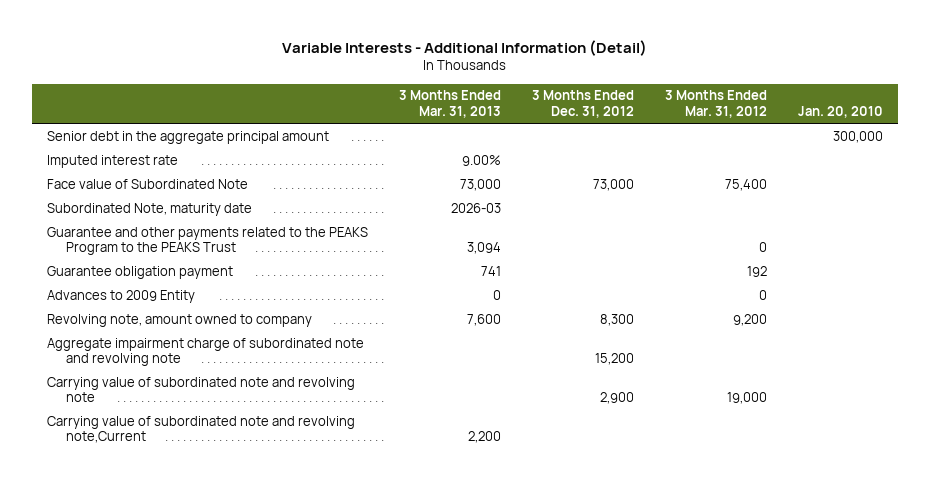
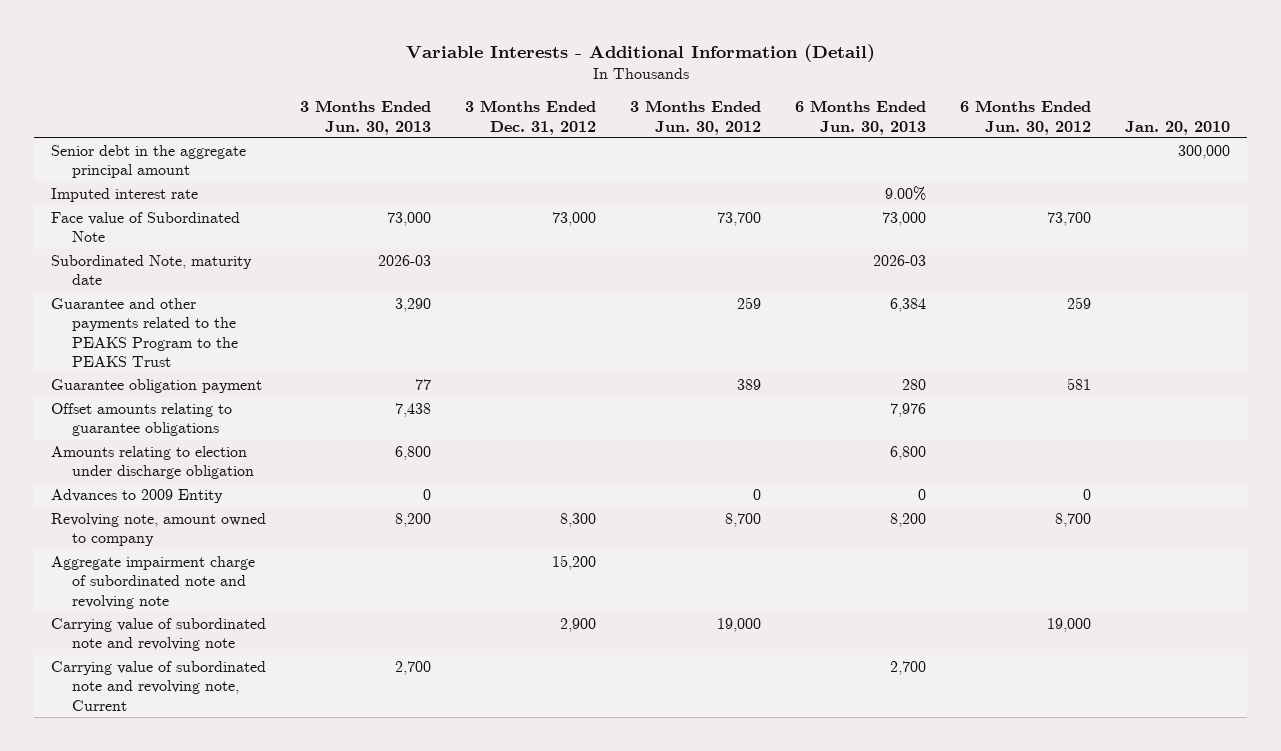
[399,90,502,118] 3 Months Ended Mar. 31, 2013 -> none
[664,90,767,118] 3 Months Ended Mar. 31, 2012 -> none
none -> [300,100,432,135] 3 Months Ended Jun. 30, 2013
none -> [630,100,762,135] 3 Months Ended Jun. 30, 2012
none -> [795,100,927,135] 6 Months Ended Jun. 30, 2013
none -> [960,100,1092,135] 6 Months Ended Jun. 30, 2012
none -> [51,403,233,437] Offset amounts relating to guarantee obligations
none -> [51,446,254,480] Amounts relating to election under discharge obligation
[47,415,356,444] Carrying value of subordinated note and revolving note,Current -> [51,661,267,711] Carrying value of subordinated note and revolving note, Current

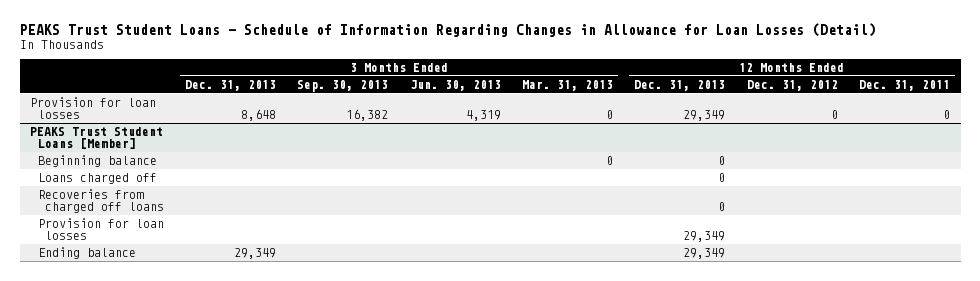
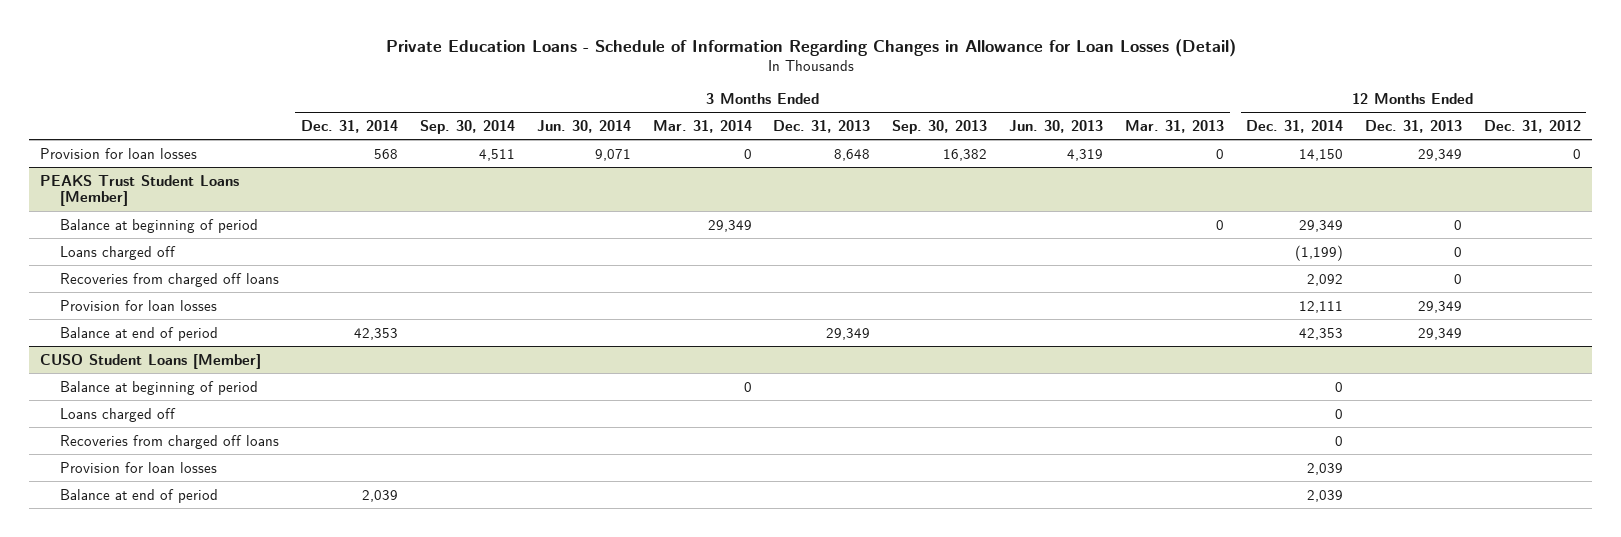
[19,23,876,38] PEAKS Trust Student Loans - Schedule of Information Regarding Changes in Allowance for Loan Losses (Detail) -> [385,38,1236,57] Private Education Loans - Schedule of Information Regarding Changes in Allowance for Loan Losses (Detail)
[858,79,950,91] Dec. 31, 2011 -> none
none -> [300,119,398,133] Dec. 31, 2014
none -> [419,119,515,134] Sep. 30, 2014
none -> [536,119,631,133] Jun. 30, 2014
none -> [652,119,752,133] Mar. 31, 2014
none -> [1246,119,1344,133] Dec. 31, 2014
[37,155,157,168] Beginning balance -> [60,218,259,233] Balance at beginning of period
[37,247,136,260] Ending balance -> [60,326,219,341] Balance at end of period
none -> [40,353,262,369] CUSO Student Loans [Member]
none -> [60,380,259,395] Balance at beginning of period
none -> [60,407,177,422] Loans charged off
none -> [60,434,280,449] Recoveries from charged off loans
none -> [60,461,218,473] Provision for loan losses
none -> [60,488,219,503] Balance at end of period

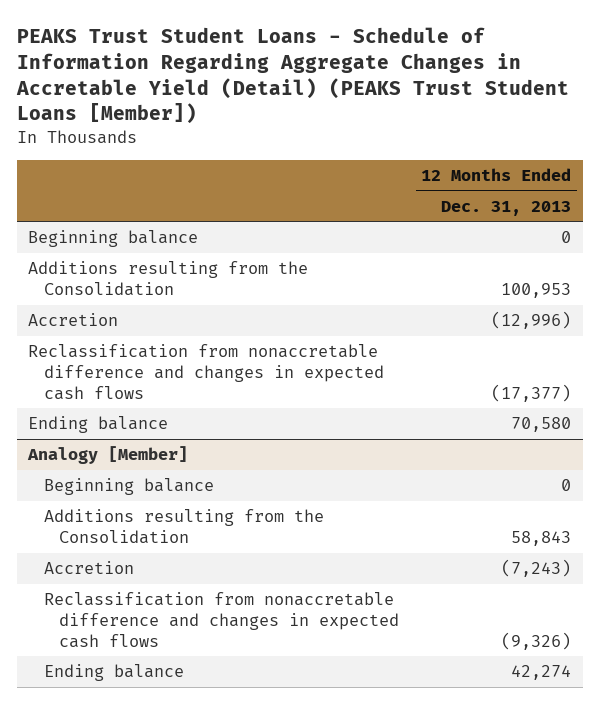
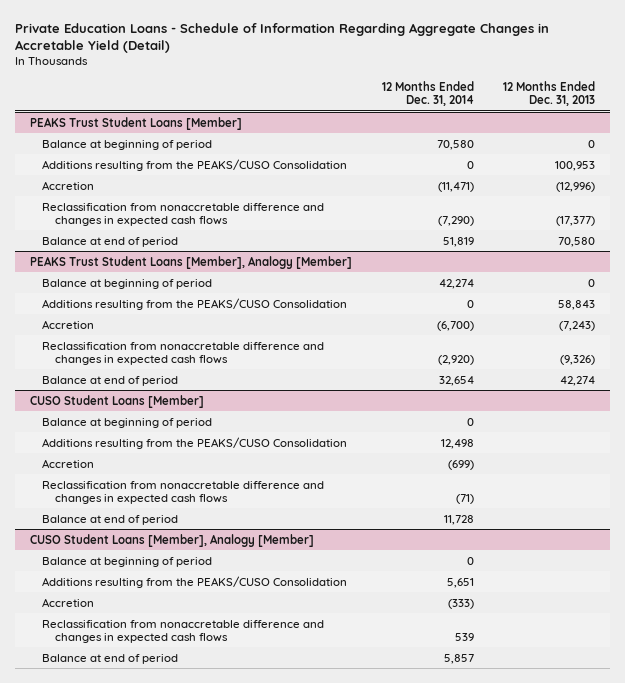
[16,26,570,125] PEAKS Trust Student Loans - Schedule of Information Regarding Aggregate Changes in Accretable Yield (Detail) (PEAKS Trust Student Loans [Member]) -> [15,22,550,54] Private Education Loans - Schedule of Information Regarding Aggregate Changes in Accretable Yield (Detail)
none -> [381,81,474,107] 12 Months Ended Dec. 31, 2014
none -> [29,116,242,130] PEAKS Trust Student Loans [Member]
[28,230,199,248] Beginning balance -> [42,139,213,150] Balance at beginning of period
[28,261,309,296] Additions resulting from the Consolidation -> [42,158,348,171] Additions resulting from the PEAKS/CUSO Consolidation
[28,416,169,434] Ending balance -> [42,236,179,247] Balance at end of period
[27,446,189,465] Analogy [Member] -> [29,255,352,269] PEAKS Trust Student Loans [Member], Analogy [Member]
[43,478,214,496] Beginning balance -> [42,278,213,289] Balance at beginning of period
[43,509,324,544] Additions resulting from the Consolidation -> [42,297,348,310] Additions resulting from the PEAKS/CUSO Consolidation
[43,664,184,682] Ending balance -> [42,375,179,386] Balance at end of period
none -> [29,394,204,408] CUSO Student Loans [Member]
none -> [42,417,213,428] Balance at beginning of period
none -> [42,436,348,449] Additions resulting from the PEAKS/CUSO Consolidation
none -> [42,458,95,468] Accretion
none -> [42,480,325,504] Reclassification from nonaccretable difference and changes in expected cash flows
none -> [42,514,179,525] Balance at end of period
none -> [29,533,314,547] CUSO Student Loans [Member], Analogy [Member]
none -> [42,556,213,567] Balance at beginning of period
none -> [42,575,348,588] Additions resulting from the PEAKS/CUSO Consolidation
none -> [42,597,95,607] Accretion
none -> [42,619,325,643] Reclassification from nonaccretable difference and changes in expected cash flows
none -> [42,653,179,664] Balance at end of period

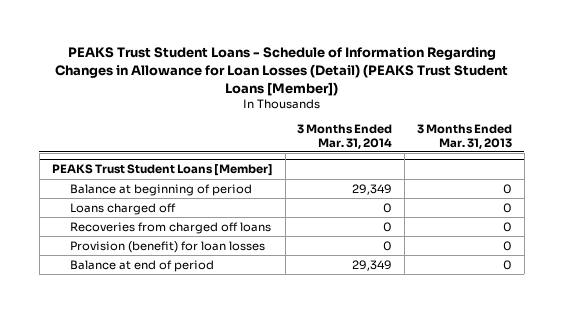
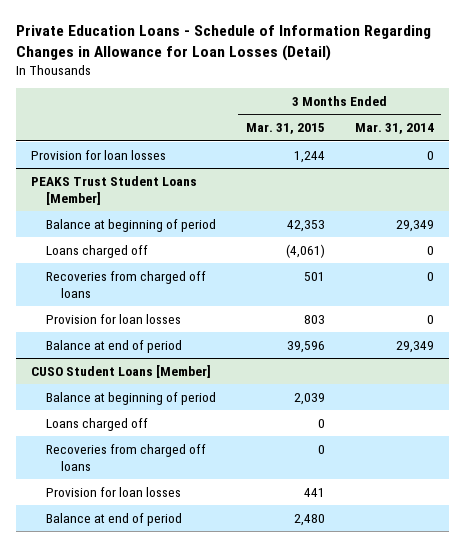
[54,47,508,96] PEAKS Trust Student Loans - Schedule of Information Regarding Changes in Allowance for Loan Losses (Detail) (PEAKS Trust Student Loans [Member]) -> [15,25,431,61] Private Education Loans - Schedule of Information Regarding Changes in Allowance for Loan Losses (Detail)
[416,124,512,149] 3 Months Ended Mar. 31, 2013 -> none
none -> [245,123,325,135] Mar. 31, 2015
none -> [30,149,166,160] Provision for loan losses
[69,240,265,253] Provision (benefit) for loan losses -> [45,313,181,324] Provision for loan losses
none -> [30,364,211,378] CUSO Student Loans [Member]
none -> [45,391,216,405] Balance at beginning of period
none -> [45,417,148,431] Loans charged off
none -> [45,443,206,471] Recoveries from charged off loans
none -> [45,486,181,497] Provision for loan losses
none -> [45,512,182,526] Balance at end of period

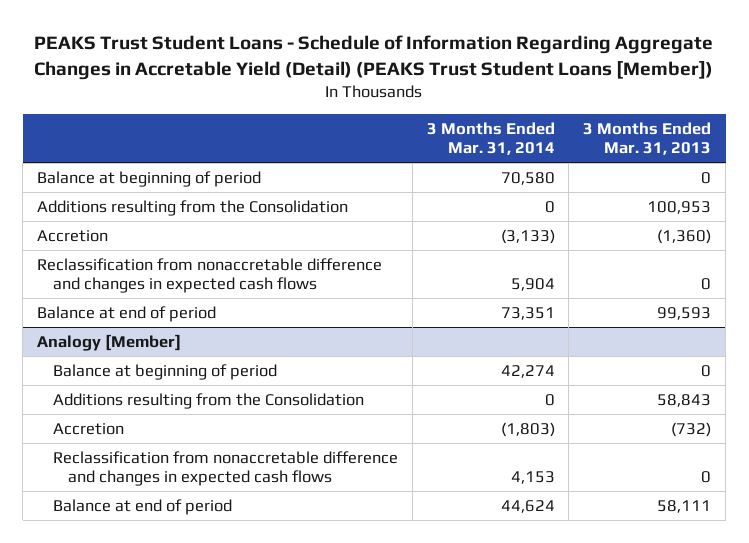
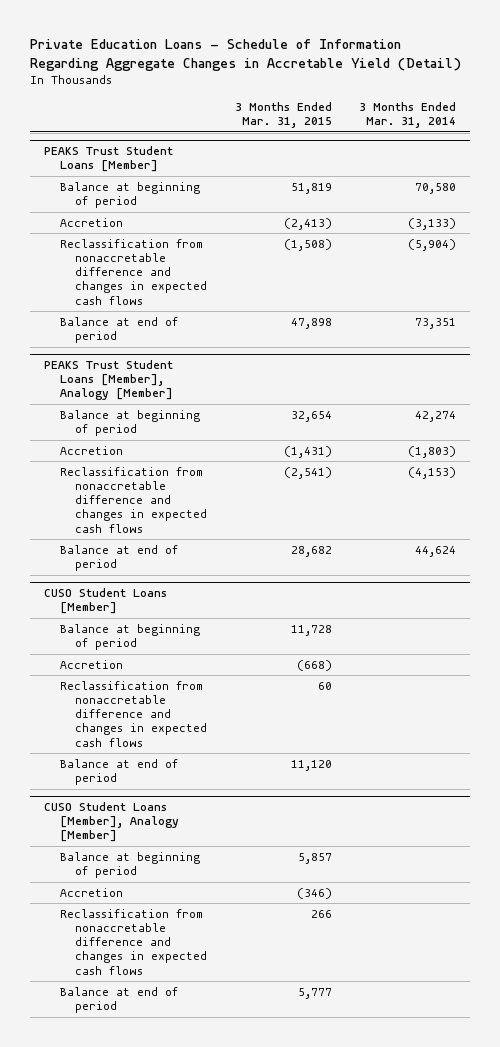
[34,34,714,80] PEAKS Trust Student Loans - Schedule of Information Regarding Aggregate Changes in Accretable Yield (Detail) (PEAKS Trust Student Loans [Member]) -> [30,38,462,71] Private Education Loans - Schedule of Information Regarding Aggregate Changes in Accretable Yield (Detail)
[583,121,712,156] 3 Months Ended Mar. 31, 2013 -> none
none -> [234,102,332,129] 3 Months Ended Mar. 31, 2015
none -> [43,145,173,173] PEAKS Trust Student Loans [Member]
[37,199,349,216] Additions resulting from the Consolidation -> none
[510,278,555,292] 5,904 -> [408,238,457,251] (5,904)
[37,333,182,351] Analogy [Member] -> [43,359,173,401] PEAKS Trust Student Loans [Member], Analogy [Member]
[52,392,364,409] Additions resulting from the Consolidation -> none
[510,471,555,485] 4,153 -> [408,466,457,479] (4,153)
none -> [43,587,167,615] CUSO Student Loans [Member]
none -> [59,623,200,651] Balance at beginning of period
none -> [59,659,123,669] Accretion
none -> [59,680,208,747] Reclassification from nonaccretable difference and changes in expected cash flows
none -> [59,758,178,786] Balance at end of period
none -> [43,801,179,843] CUSO Student Loans [Member], Analogy [Member]
none -> [59,851,200,879] Balance at beginning of period
none -> [59,887,123,897] Accretion
none -> [59,908,208,975] Reclassification from nonaccretable difference and changes in expected cash flows
none -> [59,986,178,1014] Balance at end of period

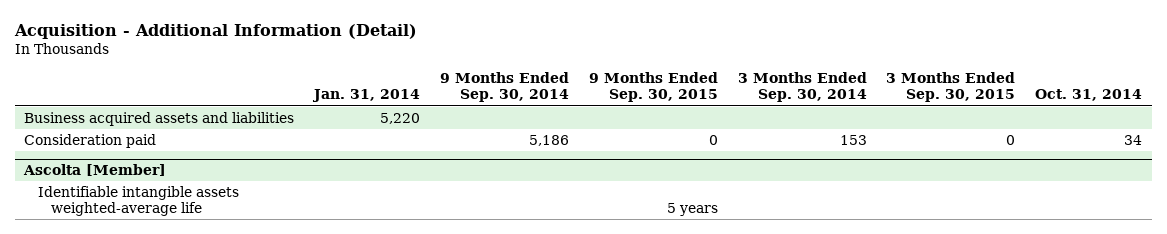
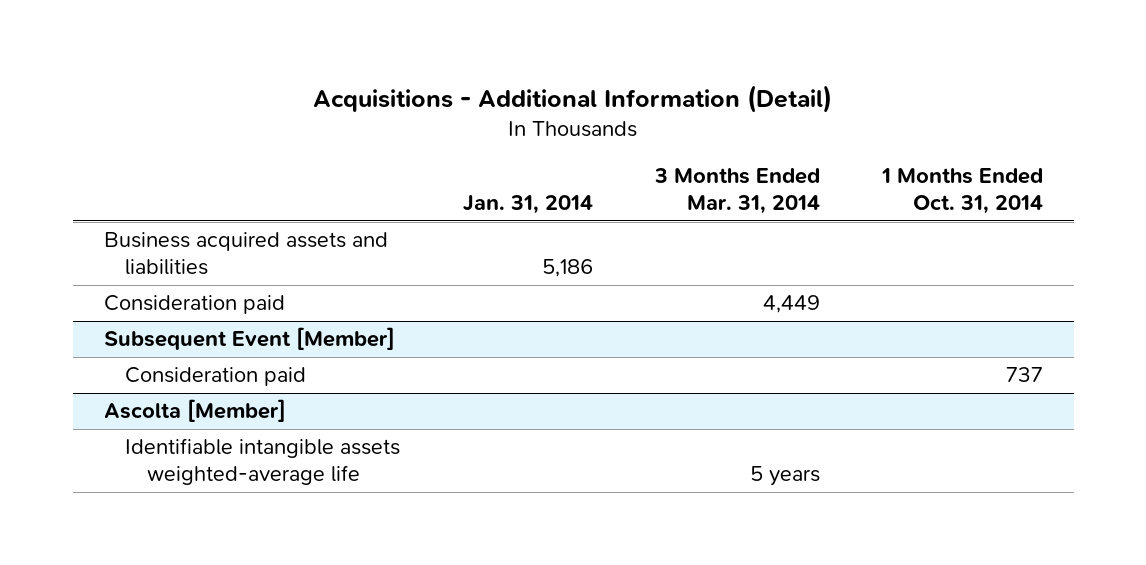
[13,23,417,39] Acquisition - Additional Information (Detail) -> [313,84,833,113] Acquisitions - Additional Information (Detail)
[440,72,570,103] 9 Months Ended Sep. 30, 2014 -> none
[588,72,718,103] 9 Months Ended Sep. 30, 2015 -> none
[737,72,867,103] 3 Months Ended Sep. 30, 2014 -> none
[886,72,1016,103] 3 Months Ended Sep. 30, 2015 -> none
[1035,89,1143,102] Oct. 31, 2014 -> none
none -> [653,168,820,215] 3 Months Ended Mar. 31, 2014
none -> [880,168,1043,215] 1 Months Ended Oct. 31, 2014
[380,113,421,125] 5,220 -> [541,259,593,278] 5,186
none -> [103,327,395,351] Subsequent Event [Member]
none -> [125,367,307,387] Consideration paid

